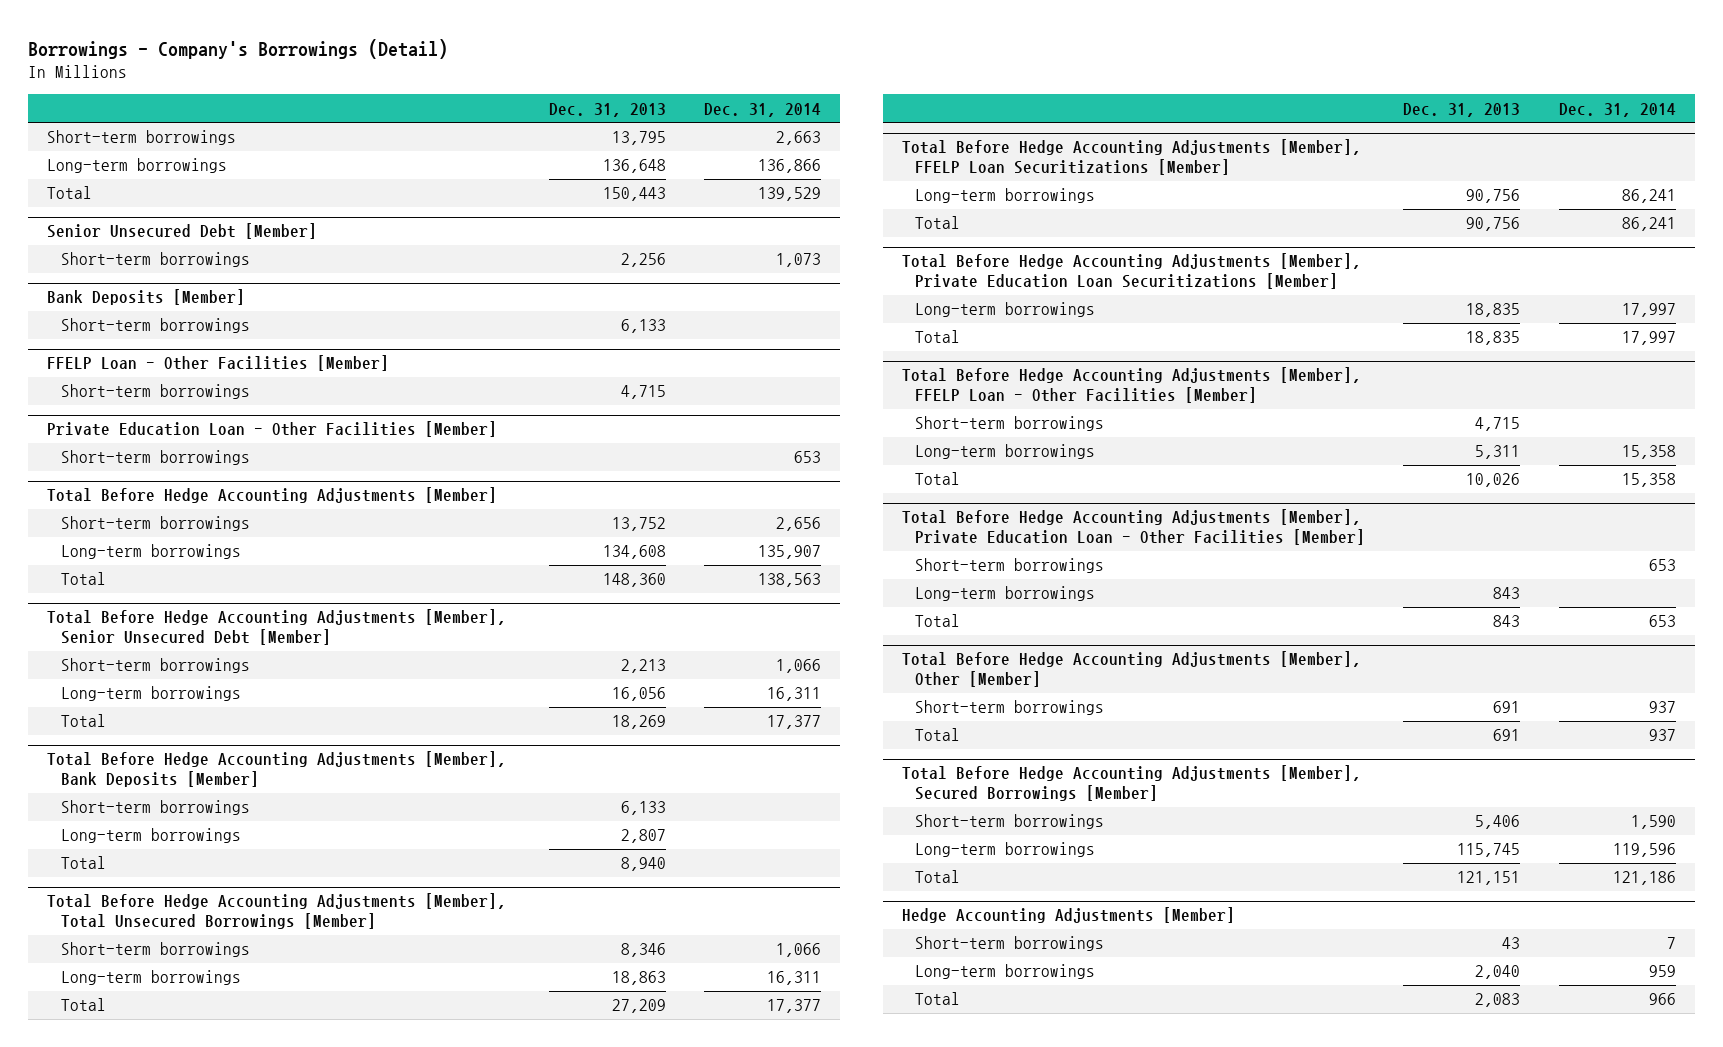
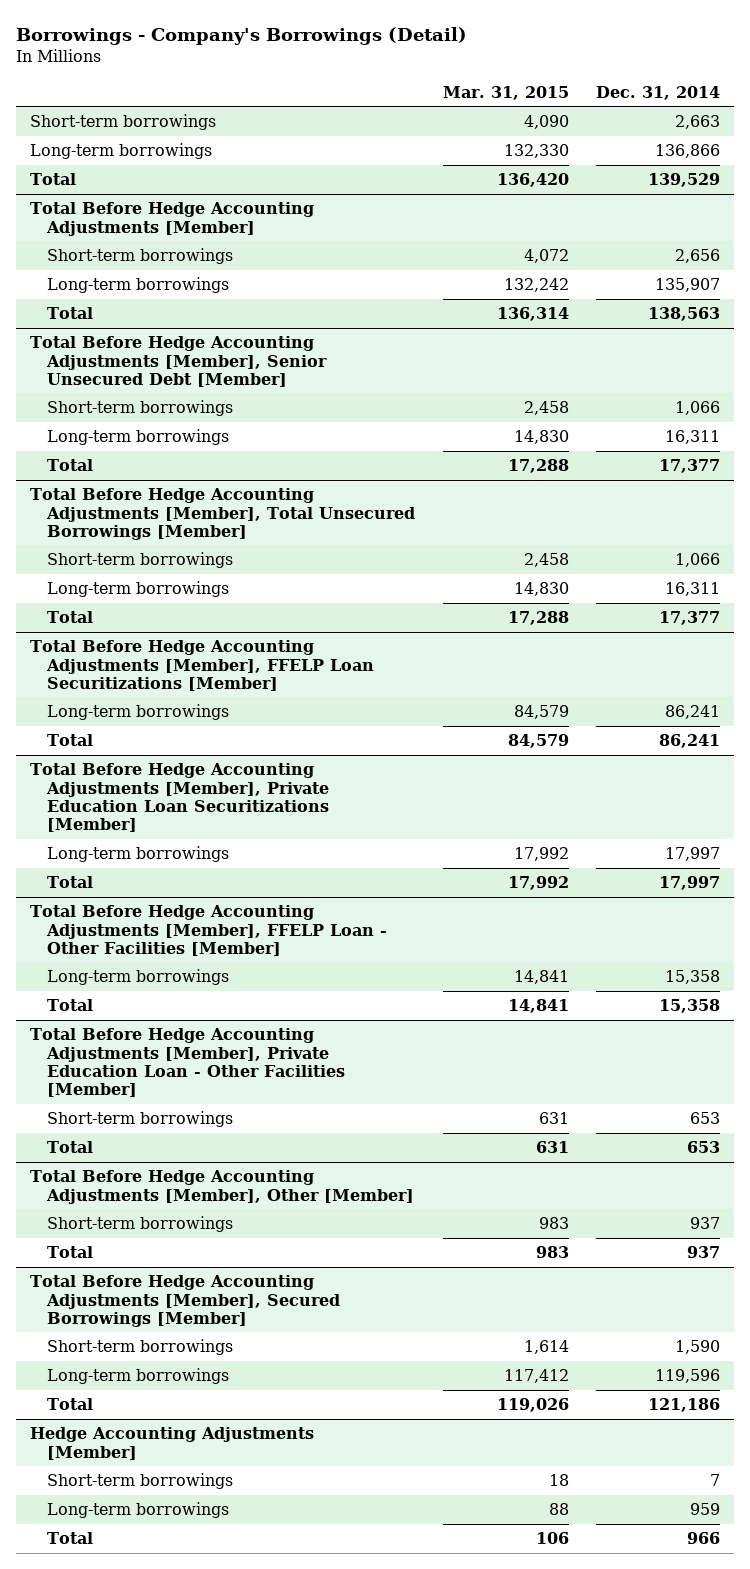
[548,102,666,117] Dec. 31, 2013 -> none
none -> [442,85,569,100] Mar. 31, 2015
[47,223,318,240] Senior Unsecured Debt [Member] -> none
[60,252,250,268] Short-term borrowings -> none
[47,289,246,306] Bank Deposits [Member] -> none
[60,318,250,334] Short-term borrowings -> none
[47,355,390,372] FFELP Loan - Other Facilities [Member] -> none
[60,384,250,400] Short-term borrowings -> none
[47,421,498,438] Private Education Loan - Other Facilities [Member] -> none
[60,450,250,466] Short-term borrowings -> none
[47,751,507,788] Total Before Hedge Accounting Adjustments [Member], Bank Deposits [Member] -> none
[60,800,250,816] Short-term borrowings -> none
[60,828,241,844] Long-term borrowings -> none
[60,856,106,870] Total -> none
[915,416,1105,432] Short-term borrowings -> none
[915,586,1096,602] Long-term borrowings -> none

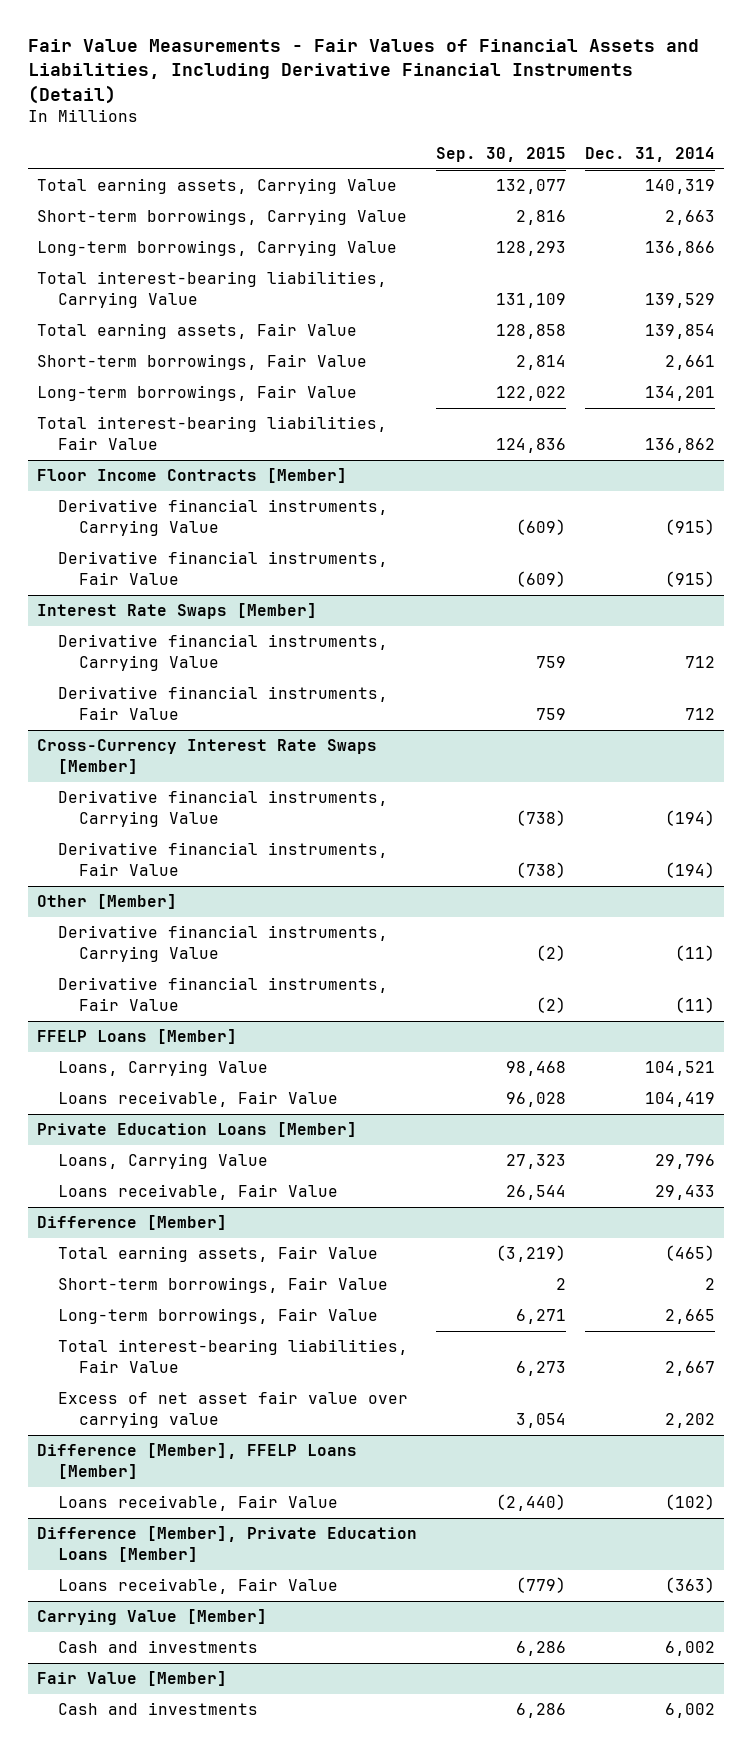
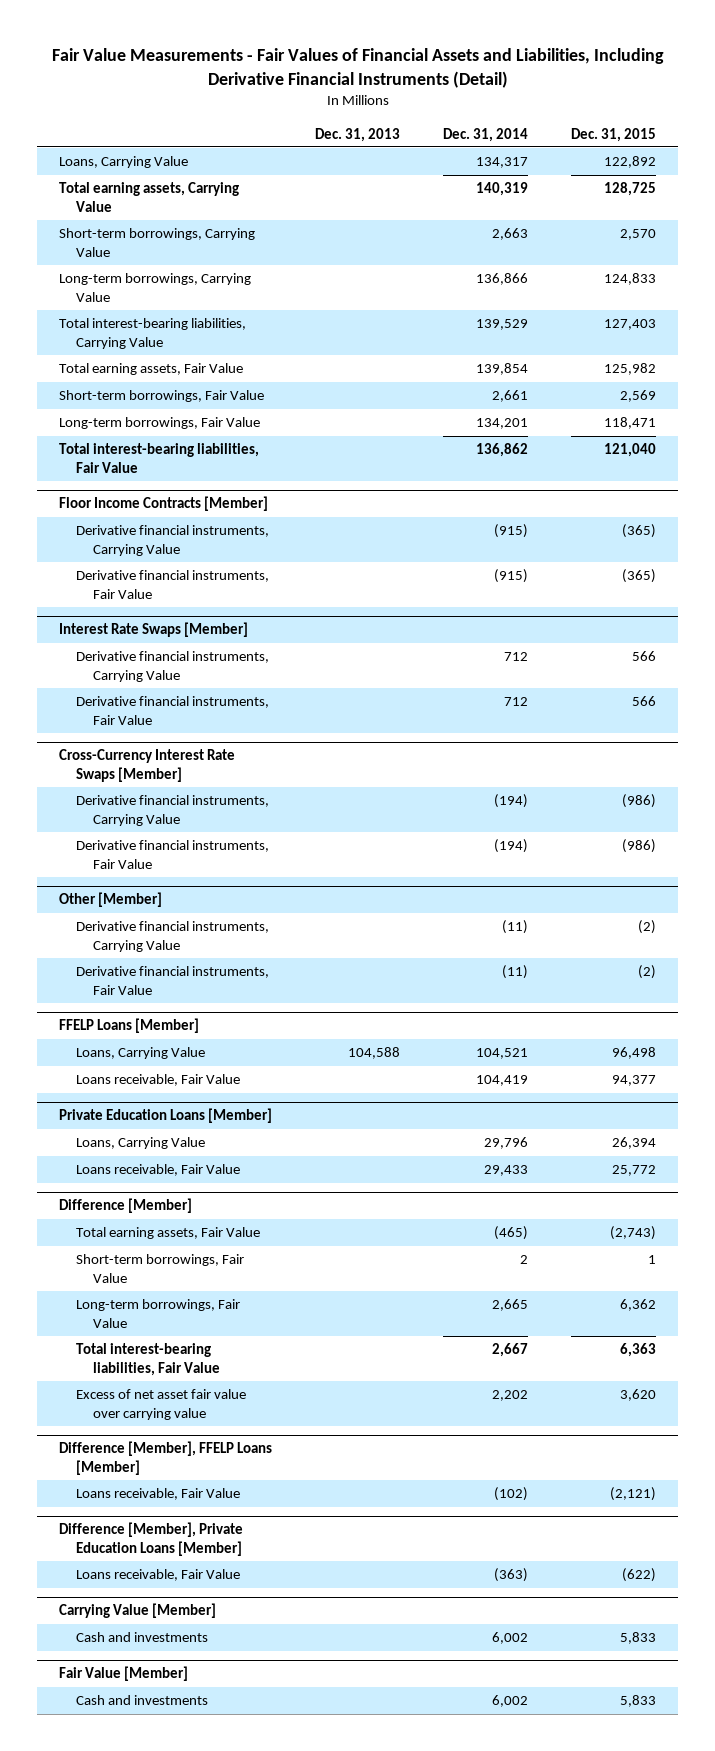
[435,146,566,162] Sep. 30, 2015 -> none
none -> [315,127,401,142] Dec. 31, 2013
none -> [571,127,657,142] Dec. 31, 2015
none -> [58,156,188,169] Loans, Carrying Value

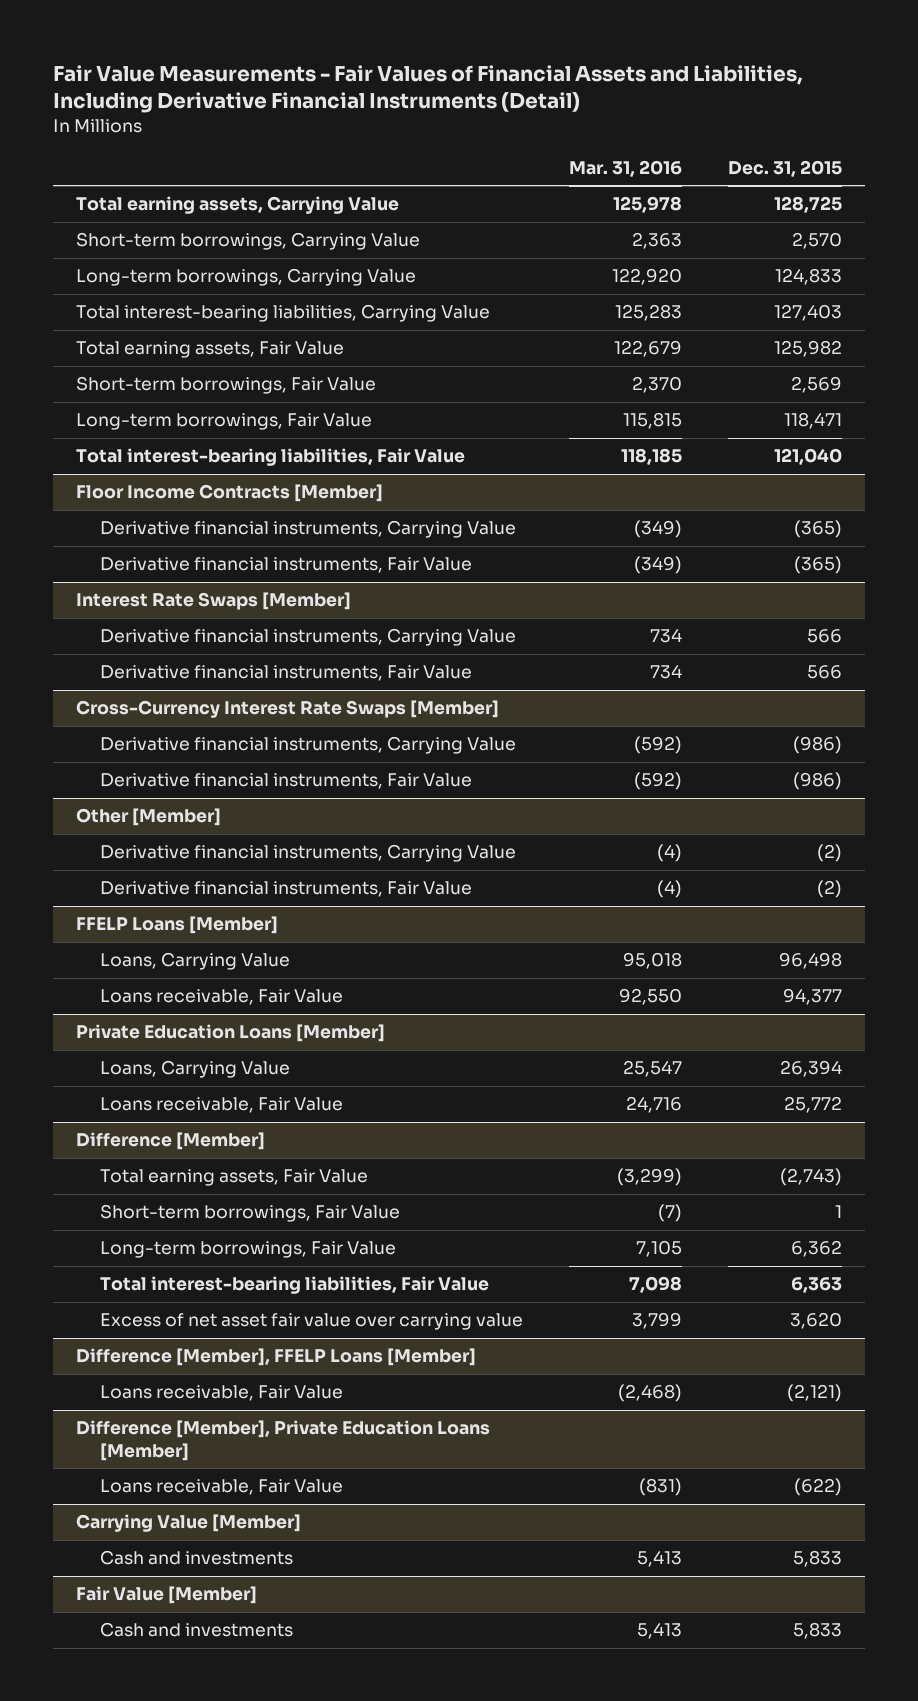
[315,127,401,142] Dec. 31, 2013 -> none
[443,127,529,142] Dec. 31, 2014 -> none
none -> [568,159,682,177] Mar. 31, 2016
[58,156,188,169] Loans, Carrying Value -> none

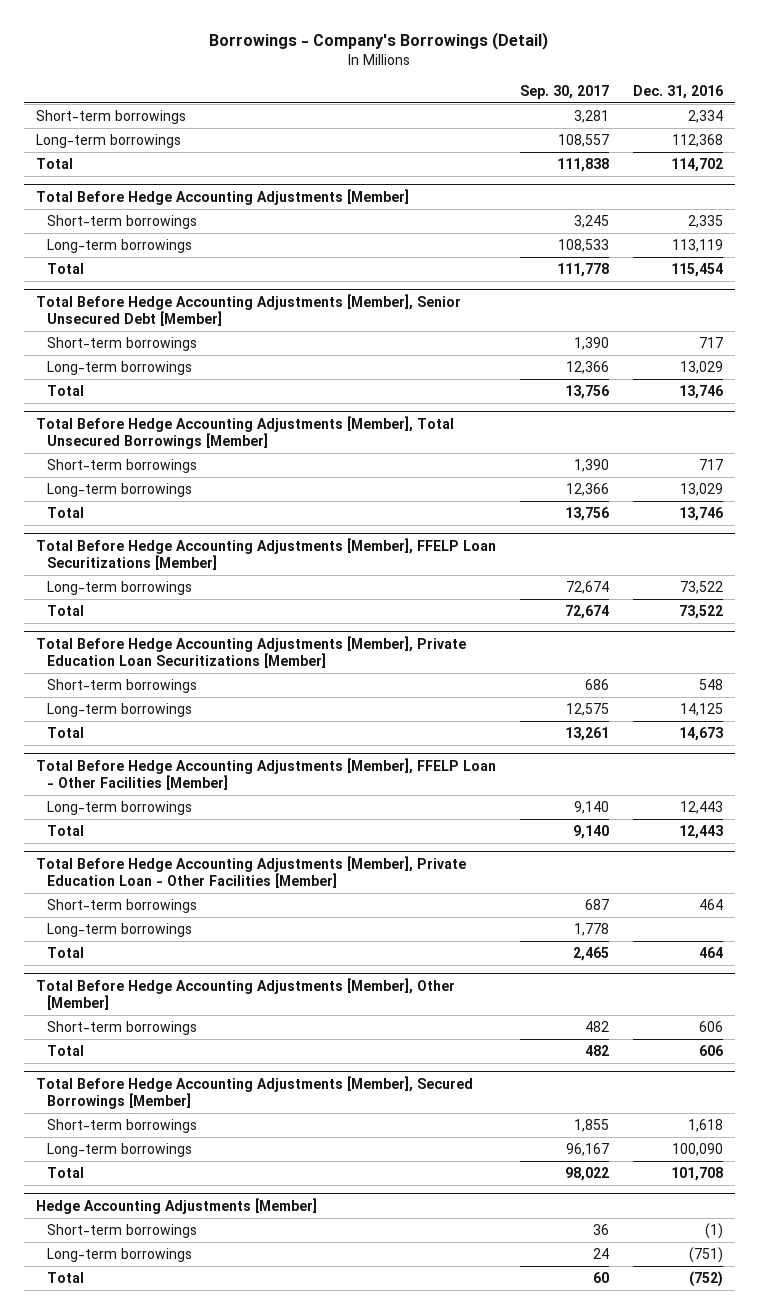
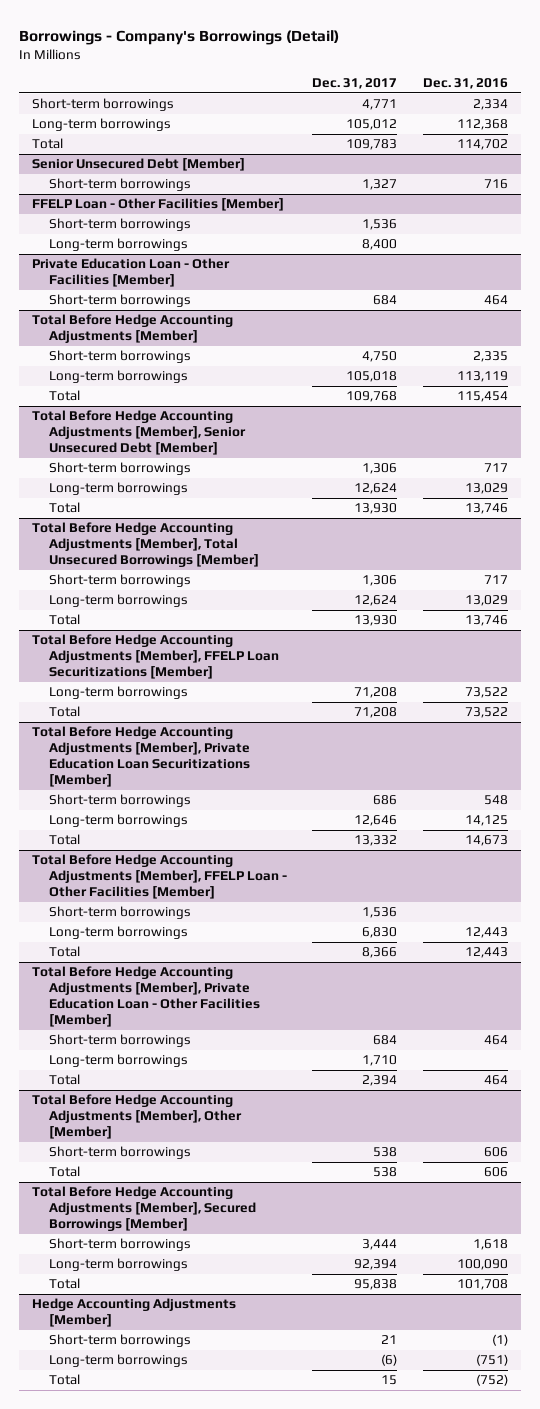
[519,84,609,99] Sep. 30, 2017 -> none
none -> [312,77,398,89] Dec. 31, 2017
none -> [32,158,246,172] Senior Unsecured Debt [Member]
none -> [48,178,191,192] Short-term borrowings
none -> [32,198,285,212] FFELP Loan - Other Facilities [Member]
none -> [48,218,191,232] Short-term borrowings
none -> [48,238,188,252] Long-term borrowings
none -> [32,258,231,288] Private Education Loan - Other Facilities [Member]
none -> [48,294,191,308] Short-term borrowings
none -> [48,906,191,920] Short-term borrowings

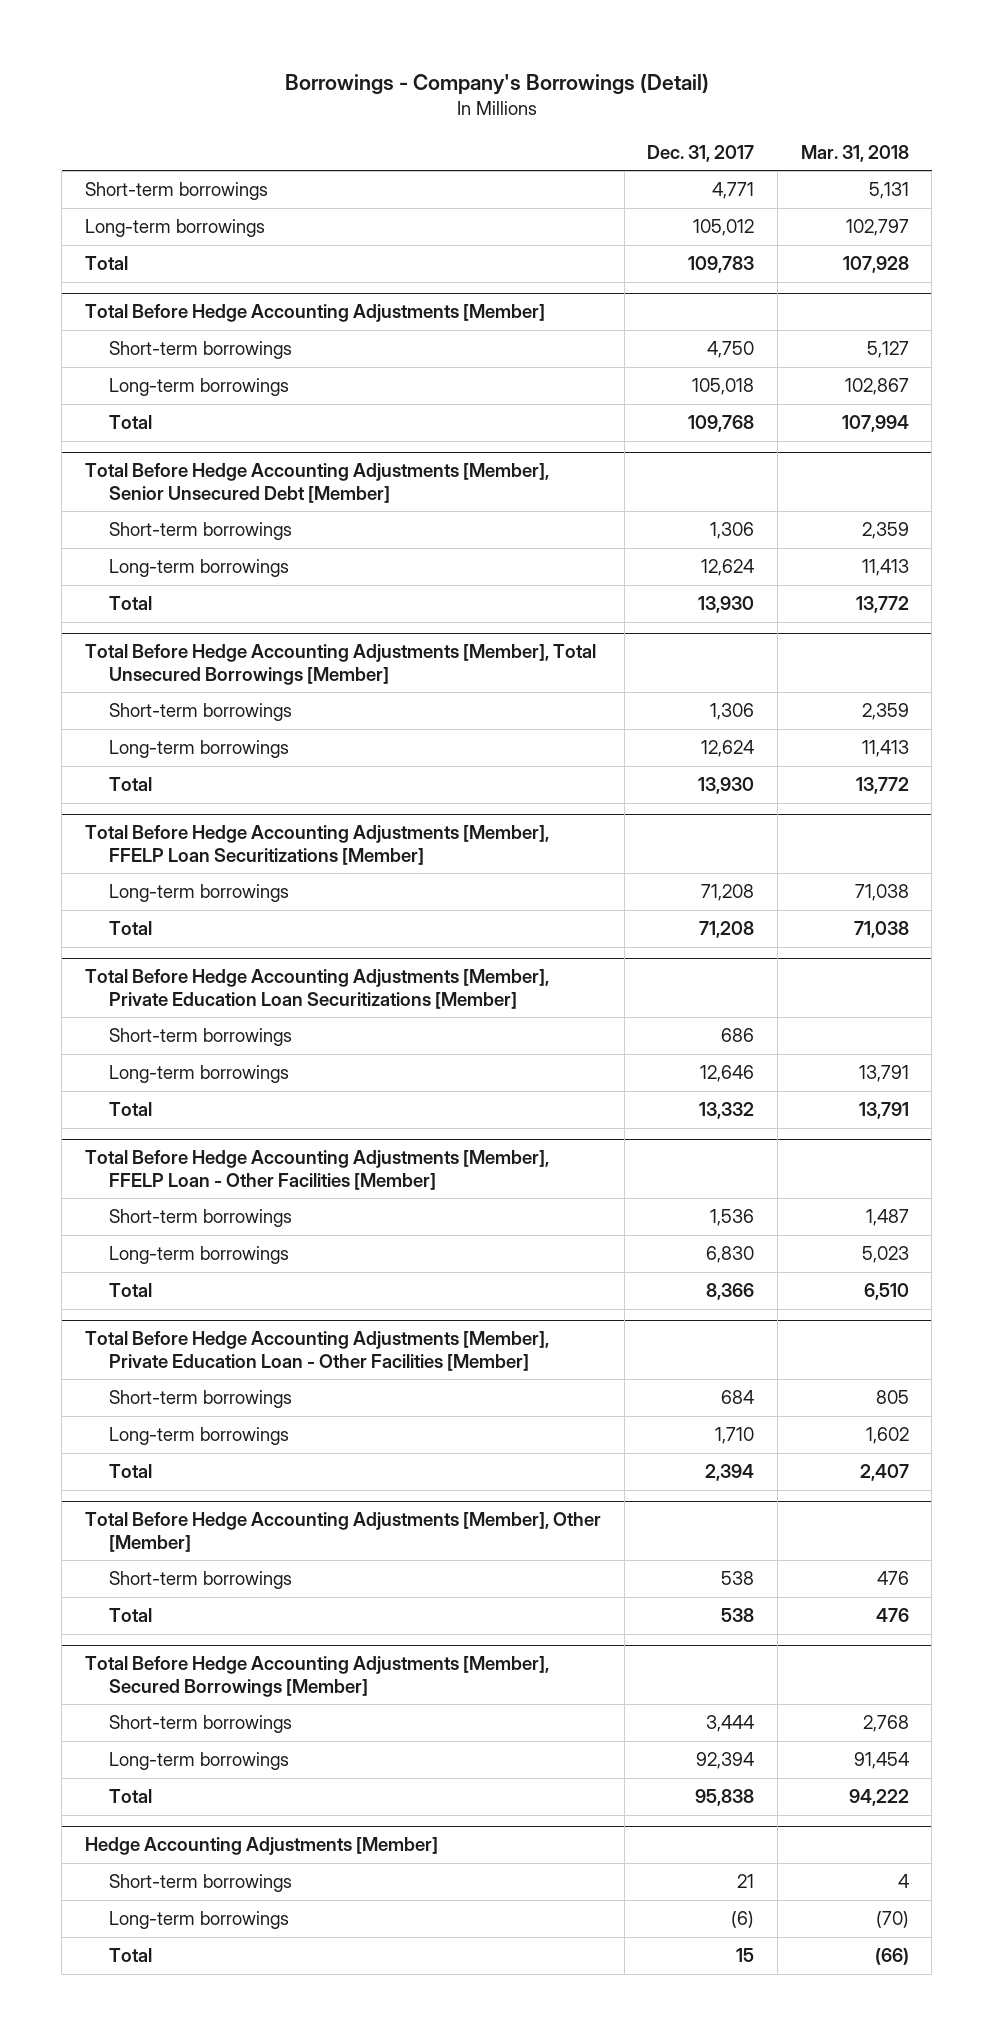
[422,77,508,89] Dec. 31, 2016 -> none
none -> [800,144,909,162] Mar. 31, 2018
[32,158,246,172] Senior Unsecured Debt [Member] -> none
[48,178,191,192] Short-term borrowings -> none
[32,198,285,212] FFELP Loan - Other Facilities [Member] -> none
[48,218,191,232] Short-term borrowings -> none
[48,238,188,252] Long-term borrowings -> none
[32,258,231,288] Private Education Loan - Other Facilities [Member] -> none
[48,294,191,308] Short-term borrowings -> none

